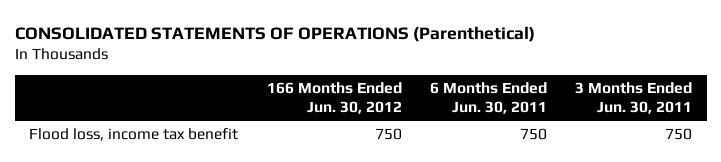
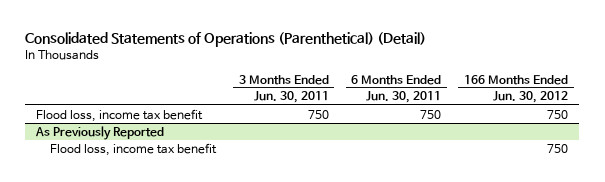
[14,25,535,42] CONSOLIDATED STATEMENTS OF OPERATIONS (Parenthetical) -> [25,32,427,48] Consolidated Statements of Operations (Parenthetical) (Detail)
none -> [35,125,165,140] As Previously Reported
none -> [49,142,217,156] Flood loss, income tax benefit

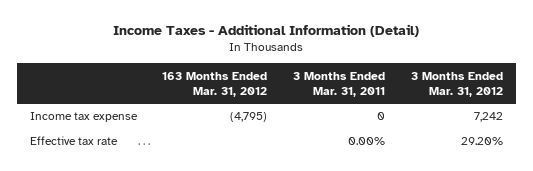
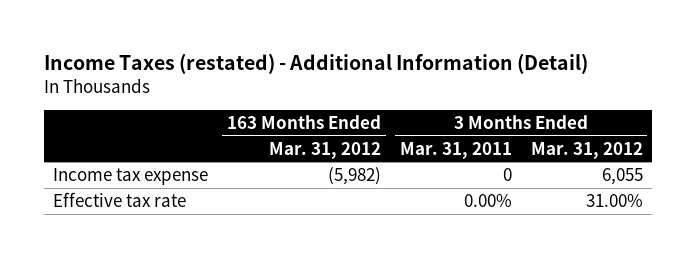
[113,24,420,38] Income Taxes - Additional Information (Detail) -> [43,53,588,75] Income Taxes (restated) - Additional Information (Detail)
[230,112,268,123] (4,795) -> [327,167,381,186] (5,982)
[474,112,504,123] 7,242 -> [601,168,643,186] 6,055
[461,137,504,146] 29.20% -> [585,194,643,208] 31.00%

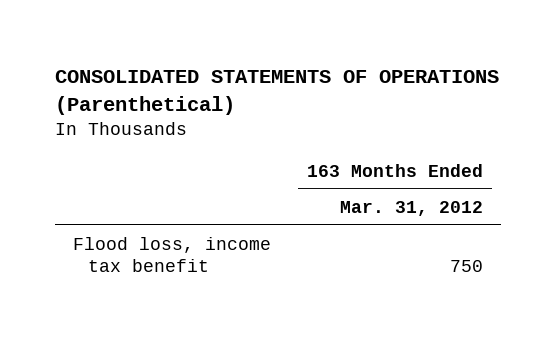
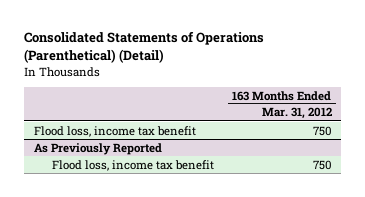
[55,69,500,115] CONSOLIDATED STATEMENTS OF OPERATIONS (Parenthetical) -> [24,31,265,64] Consolidated Statements of Operations (Parenthetical) (Detail)
none -> [33,142,162,155] As Previously Reported
none -> [51,159,214,171] Flood loss, income tax benefit

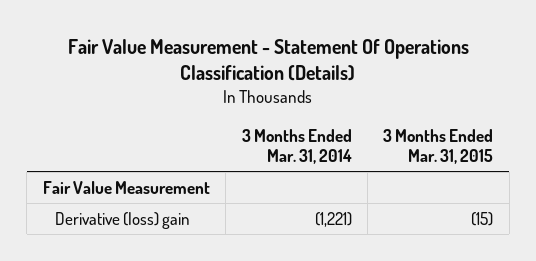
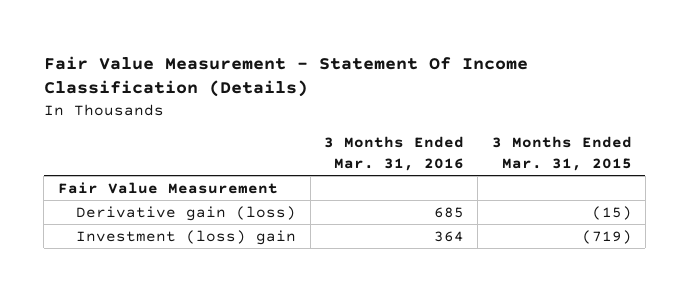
[68,38,470,82] Fair Value Measurement - Statement Of Operations Classification (Details) -> [43,55,528,98] Fair Value Measurement - Statement Of Income Classification (Details)
[241,129,352,165] 3 Months Ended Mar. 31, 2014 -> none
none -> [323,136,464,171] 3 Months Ended Mar. 31, 2016
[54,211,190,229] Derivative (loss) gain -> [76,205,297,221] Derivative gain (loss)
none -> [76,229,297,245] Investment (loss) gain

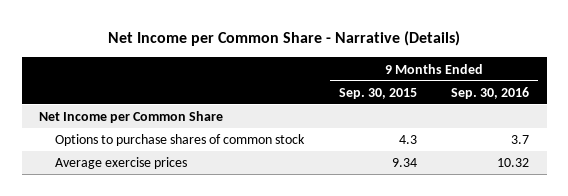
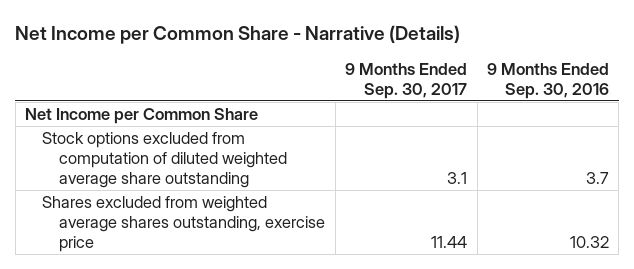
[338,87,417,99] Sep. 30, 2015 -> none
none -> [345,62,468,99] 9 Months Ended Sep. 30, 2017
[54,134,305,147] Options to purchase shares of common stock -> [42,132,288,188] Stock options excluded from computation of diluted weighted average share outstanding
[54,157,187,170] Average exercise prices -> [42,196,326,252] Shares excluded from weighted average shares outstanding, exercise price

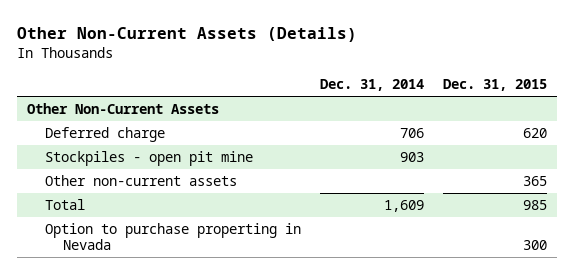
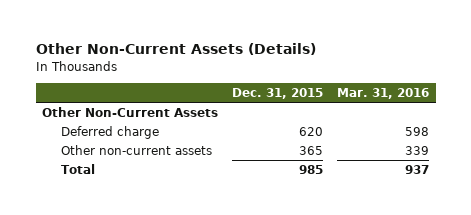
[319,79,424,92] Dec. 31, 2014 -> none
none -> [336,88,429,100] Mar. 31, 2016
[44,151,253,167] Stockpiles - open pit mine -> none
[44,223,301,251] Option to purchase properting in Nevada -> none

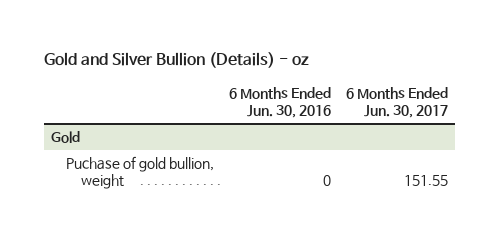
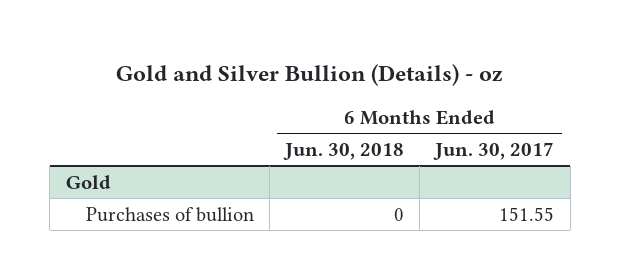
[228,86,331,118] 6 Months Ended Jun. 30, 2016 -> none
none -> [283,143,405,161] Jun. 30, 2018
[66,156,215,190] Puchase of gold bullion, weight -> [85,206,254,222] Purchases of bullion

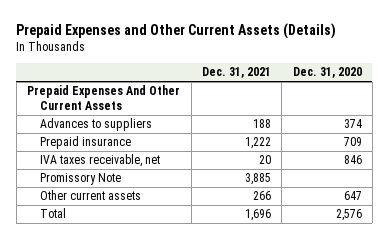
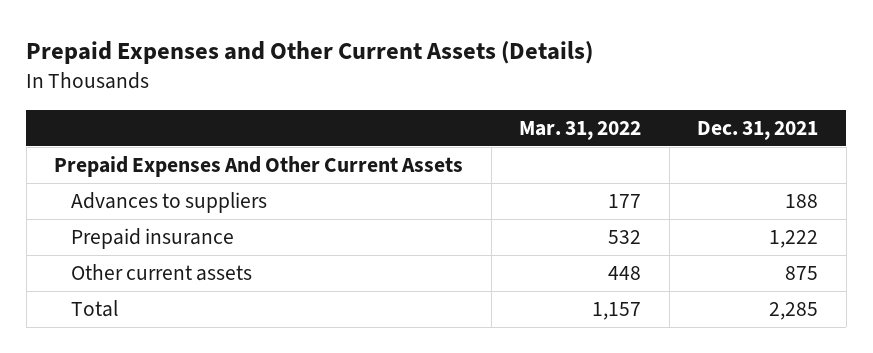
[292,67,362,79] Dec. 31, 2020 -> none
none -> [519,120,642,140] Mar. 31, 2022
[40,154,161,168] IVA taxes receivable, net -> none
[40,173,122,186] Promissory Note -> none
[252,191,271,201] 266 -> [785,266,819,281] 875
[244,209,271,222] 1,696 -> [769,302,819,321] 2,285

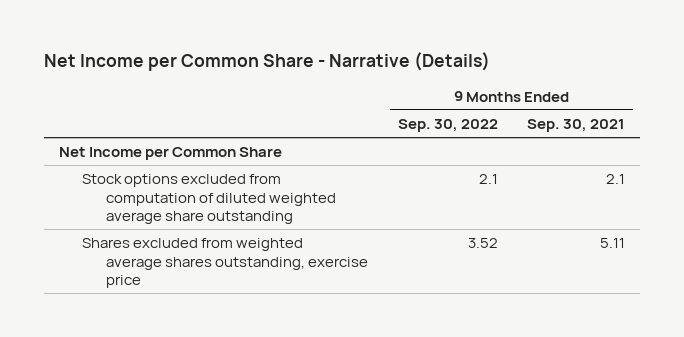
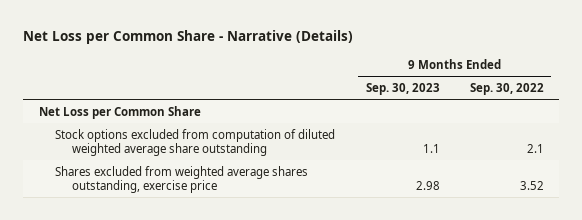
[44,52,491,72] Net Income per Common Share - Narrative (Details) -> [23,30,354,45] Net Loss per Common Share - Narrative (Details)
[527,119,626,133] Sep. 30, 2021 -> none
none -> [365,82,440,95] Sep. 30, 2023
[59,147,283,161] Net Income per Common Share -> [38,105,201,119] Net Loss per Common Share

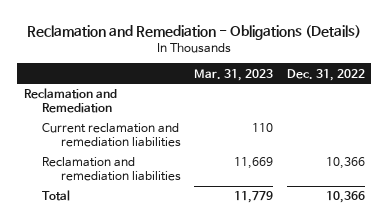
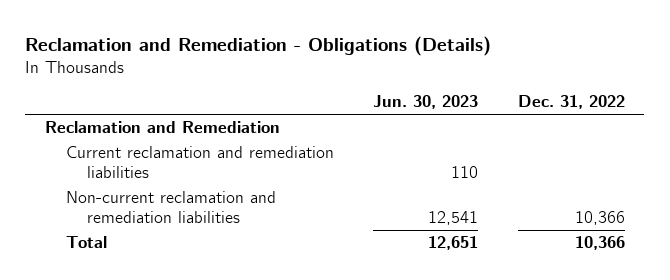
[194,68,274,81] Mar. 31, 2023 -> none
none -> [373,95,479,110] Jun. 30, 2023
[42,157,181,182] Reclamation and remediation liabilities -> [66,191,277,223] Non-current reclamation and remediation liabilities

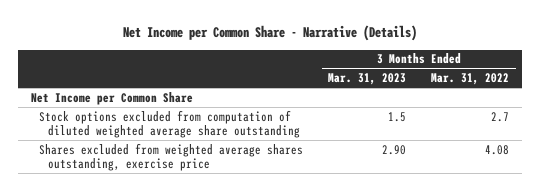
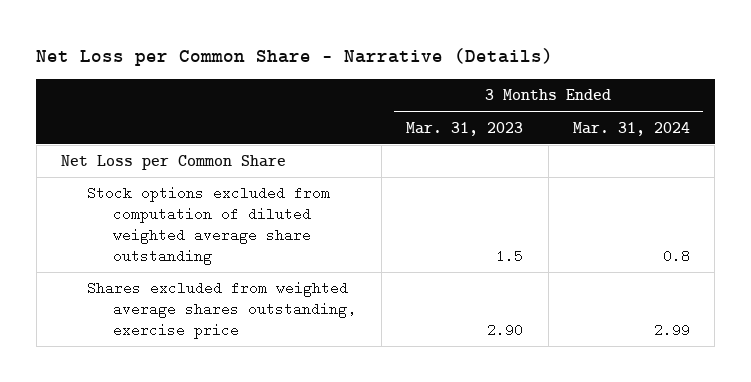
[122,25,417,42] Net Income per Common Share - Narrative (Details) -> [36,48,554,67] Net Loss per Common Share - Narrative (Details)
[431,73,510,86] Mar. 31, 2022 -> none
none -> [573,121,691,136] Mar. 31, 2024
[30,91,193,105] Net Income per Common Share -> [61,155,287,171] Net Loss per Common Share

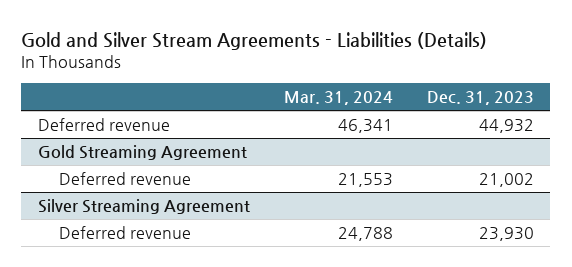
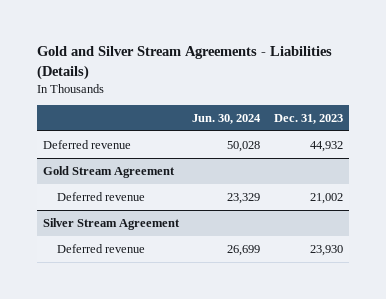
[283,91,393,106] Mar. 31, 2024 -> none
none -> [192,113,262,124] Jun. 30, 2024
[38,145,248,161] Gold Streaming Agreement -> [43,165,176,178] Gold Stream Agreement
[38,199,251,215] Silver Streaming Agreement -> [43,217,181,230] Silver Stream Agreement

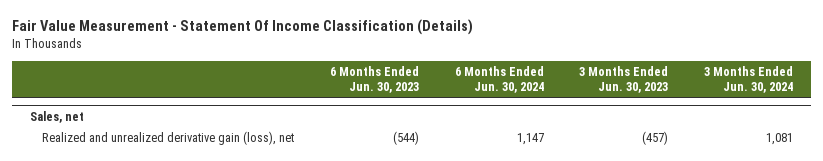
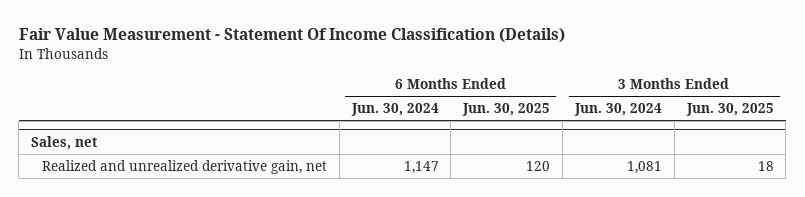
[330,66,420,94] 6 Months Ended Jun. 30, 2023 -> none
[579,66,669,94] 3 Months Ended Jun. 30, 2023 -> none
none -> [462,103,551,117] Jun. 30, 2025
none -> [685,103,774,117] Jun. 30, 2025
[42,131,295,146] Realized and unrealized derivative gain (loss), net -> [41,159,327,174] Realized and unrealized derivative gain, net

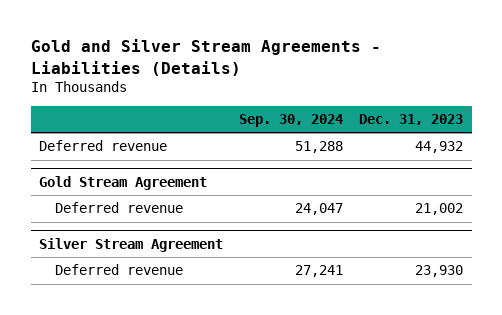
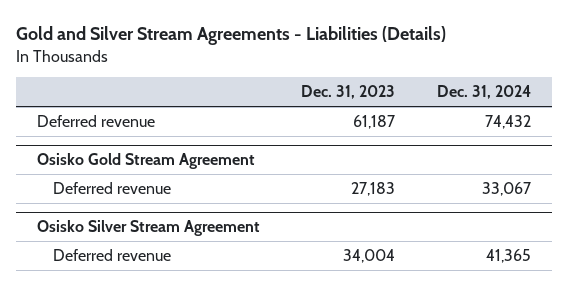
[239,114,344,128] Sep. 30, 2024 -> none
none -> [437,85,532,100] Dec. 31, 2024
[415,141,464,154] 44,932 -> [353,114,396,129] 61,187
[39,175,208,190] Gold Stream Agreement -> [36,153,255,170] Osisko Gold Stream Agreement
[415,203,464,216] 21,002 -> [351,181,396,196] 27,183
[39,237,224,252] Silver Stream Agreement -> [36,220,260,237] Osisko Silver Stream Agreement
[415,265,464,278] 23,930 -> [343,248,396,263] 34,004

